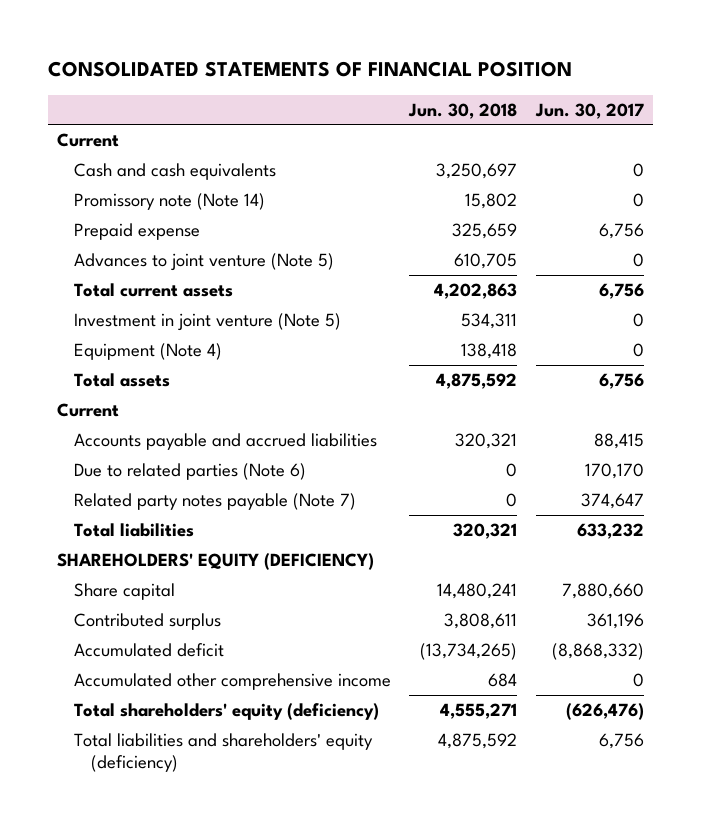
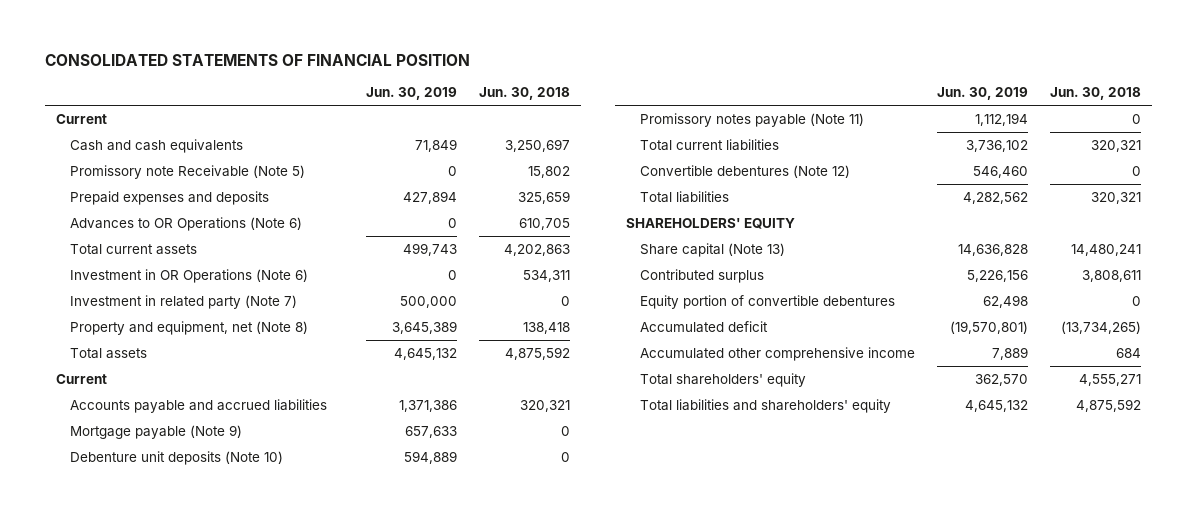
[534,102,644,119] Jun. 30, 2017 -> none
none -> [366,87,458,101] Jun. 30, 2019
[73,192,265,210] Promissory note (Note 14) -> [69,164,305,179] Promissory note Receivable (Note 5)
[73,222,200,240] Prepaid expense -> [69,190,269,205] Prepaid expenses and deposits
[73,252,334,271] Advances to joint venture (Note 5) -> [69,216,302,231] Advances to OR Operations (Note 6)
[73,312,341,331] Investment in joint venture (Note 5) -> [69,268,308,283] Investment in OR Operations (Note 6)
none -> [69,294,297,309] Investment in related party (Note 7)
[73,342,222,360] Equipment (Note 4) -> [69,320,308,335] Property and equipment, net (Note 8)
[73,462,306,480] Due to related parties (Note 6) -> none
[73,492,356,510] Related party notes payable (Note 7) -> none
none -> [69,424,242,439] Mortgage payable (Note 9)
none -> [69,450,283,465] Debenture unit deposits (Note 10)
none -> [639,112,864,127] Promissory notes payable (Note 11)
none -> [639,138,779,151] Total current liabilities
none -> [639,164,850,178] Convertible debentures (Note 12)
[57,552,375,570] SHAREHOLDERS' EQUITY (DEFICIENCY) -> [626,217,796,229] SHAREHOLDERS' EQUITY
[73,582,175,600] Share capital -> [639,242,785,257] Share capital (Note 13)
none -> [639,294,895,309] Equity portion of convertible debentures
[73,702,379,720] Total shareholders' equity (deficiency) -> [639,372,806,387] Total shareholders' equity
[73,732,373,773] Total liabilities and shareholders' equity (deficiency) -> [639,398,891,413] Total liabilities and shareholders' equity

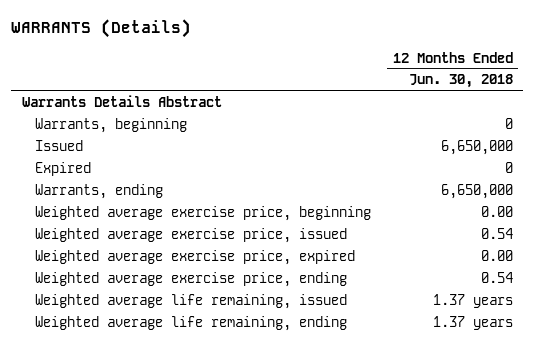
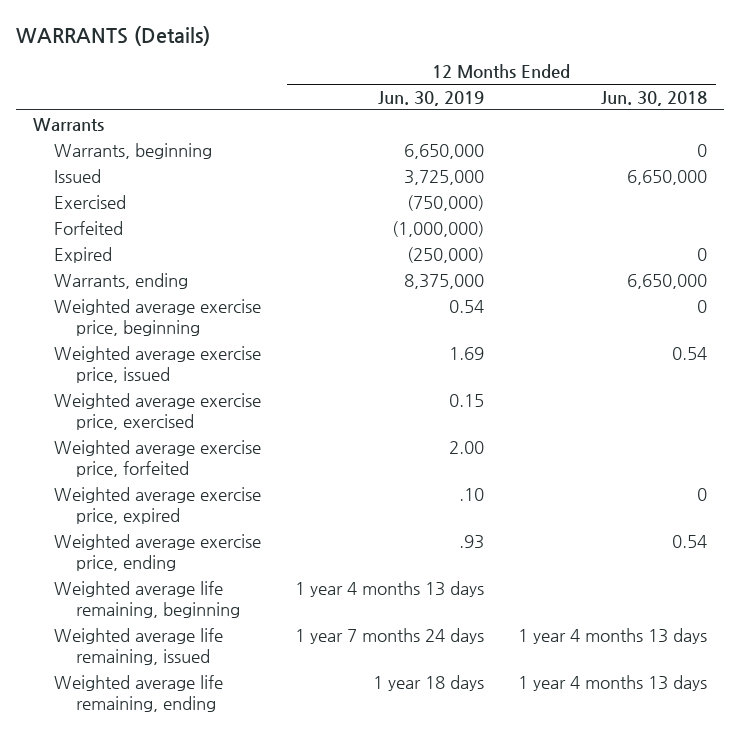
none -> [378,91,485,107] Jun. 30, 2019
[22,94,223,107] Warrants Details Abstract -> none
none -> [32,117,104,131] Warrants
none -> [54,194,127,209] Exercised
none -> [54,220,124,235] Forfeited
[480,205,513,217] 0.00 -> [697,299,708,313] 0
none -> [54,392,262,430] Weighted average exercise price, exercised
none -> [54,439,262,477] Weighted average exercise price, forfeited
[480,249,513,261] 0.00 -> [697,487,708,501] 0
none -> [54,580,241,618] Weighted average life remaining, beginning
[432,293,513,308] 1.37 years -> [518,627,708,644] 1 year 4 months 13 days
[432,315,513,330] 1.37 years -> [518,674,708,691] 1 year 4 months 13 days

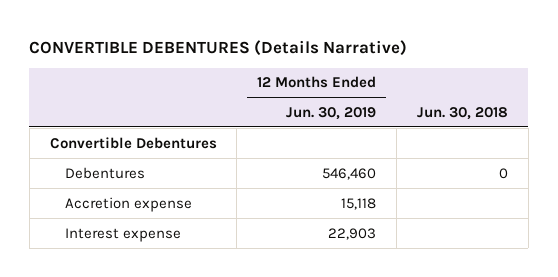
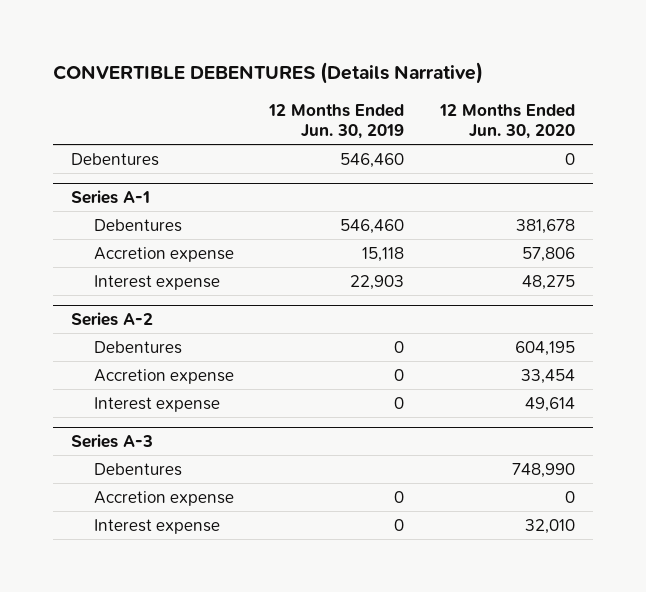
[416,106,508,120] Jun. 30, 2018 -> none
none -> [439,103,576,140] 12 Months Ended Jun. 30, 2020
[49,136,217,149] Convertible Debentures -> none
none -> [70,189,150,204] Series A-1
none -> [93,218,182,232] Debentures
none -> [70,311,153,326] Series A-2
none -> [93,340,182,354] Debentures
none -> [93,368,234,384] Accretion expense
none -> [93,396,220,412] Interest expense
none -> [70,433,153,448] Series A-3
none -> [93,462,182,476] Debentures
none -> [93,490,234,506] Accretion expense
none -> [93,518,220,534] Interest expense

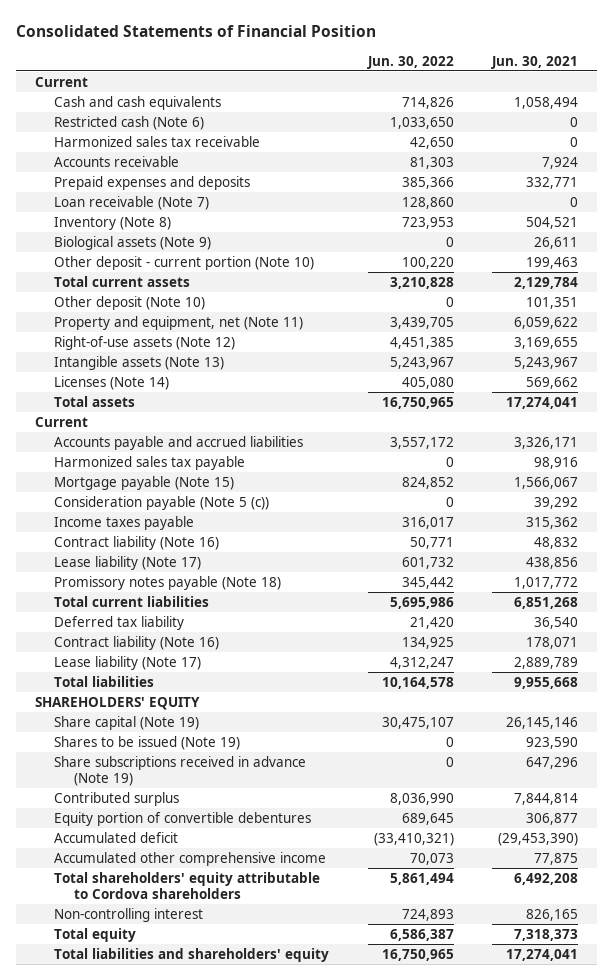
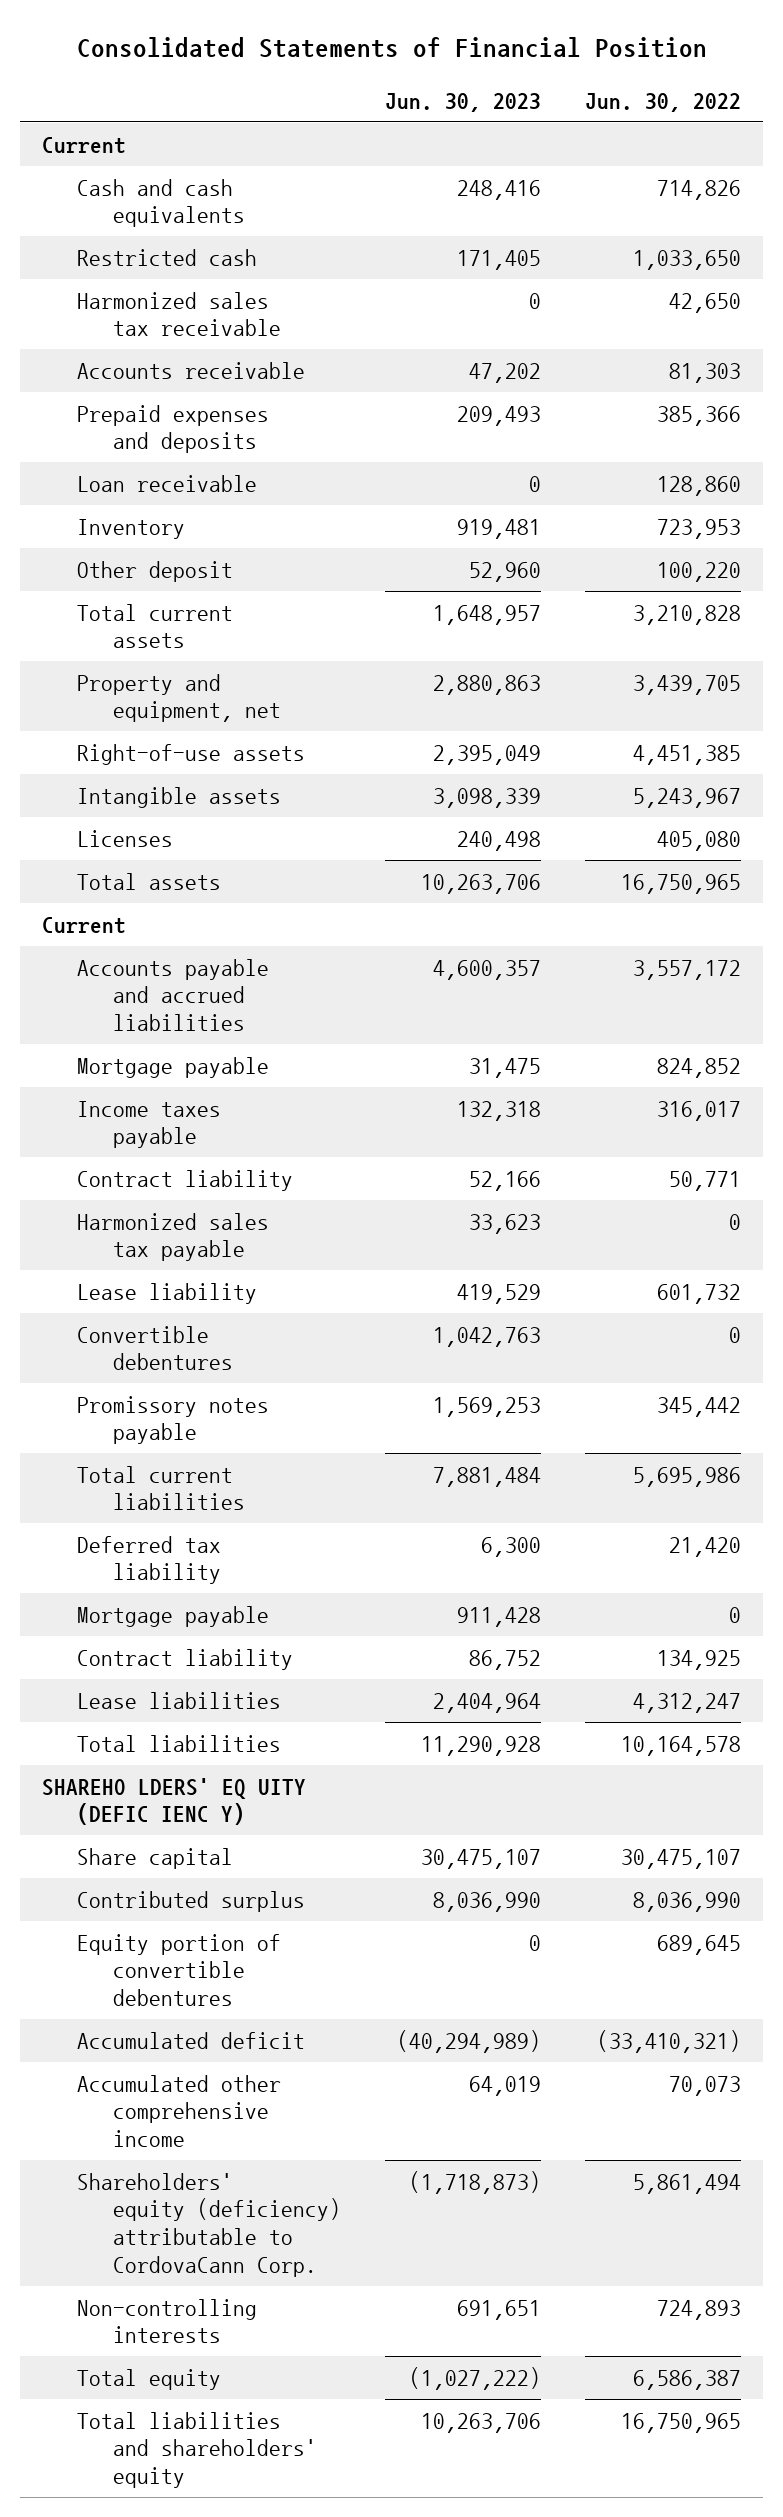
[490,55,578,69] Jun. 30, 2021 -> none
none -> [384,93,541,113] Jun. 30, 2023
[54,116,205,131] Restricted cash (Note 6) -> [77,248,258,266] Restricted cash
[54,236,212,251] Biological assets (Note 9) -> none
[54,196,210,211] Loan receivable (Note 7) -> [77,474,258,492] Loan receivable
[54,217,172,231] Inventory (Note 8) -> [77,518,186,539] Inventory
[54,256,315,271] Other deposit - current portion (Note 10) -> [77,560,234,582] Other deposit
[54,296,206,311] Other deposit (Note 10) -> none
[54,316,304,331] Property and equipment, net (Note 11) -> [77,673,281,723] Property and equipment, net
[54,336,236,351] Right-of-use assets (Note 12) -> [77,743,306,765] Right-of-use assets
[54,356,225,371] Intangible assets (Note 13) -> [77,786,282,808] Intangible assets
[54,376,170,391] Licenses (Note 14) -> [77,829,174,847] Licenses
[54,496,270,511] Consideration payable (Note 5 (c)) -> none
[54,476,235,491] Mortgage payable (Note 15) -> [77,1056,270,1078] Mortgage payable
[54,536,220,551] Contract liability (Note 16) -> [77,1169,294,1191] Contract liability
[54,456,246,471] Harmonized sales tax payable -> [77,1212,270,1262] Harmonized sales tax payable
[54,556,202,571] Lease liability (Note 17) -> [77,1282,258,1304] Lease liability
none -> [77,1325,233,1371] Convertible debentures
[54,576,282,591] Promissory notes payable (Note 18) -> [77,1395,270,1445] Promissory notes payable
none -> [77,1605,270,1627] Mortgage payable
[54,636,220,651] Contract liability (Note 16) -> [77,1648,294,1670] Contract liability
[54,656,202,671] Lease liability (Note 17) -> [77,1691,282,1709] Lease liabilities
[34,697,200,711] SHAREHOLDERS' EQUITY -> none
[54,736,241,751] Shares to be issued (Note 19) -> none
[54,756,307,786] Share subscriptions received in advance (Note 19) -> none
none -> [42,1777,307,1826] SHAREHO LDERS' EQ UITY (DEFIC IENC Y)
[54,716,200,731] Share capital (Note 19) -> [77,1847,234,1869] Share capital
[54,872,321,899] Total shareholders' equity attributable to Cordova shareholders -> [77,2172,341,2277] Shareholders' equity (deficiency) attributable to CordovaCann Corp.
[54,908,204,923] Non-controlling interest -> [77,2298,258,2344] Non-controlling interests

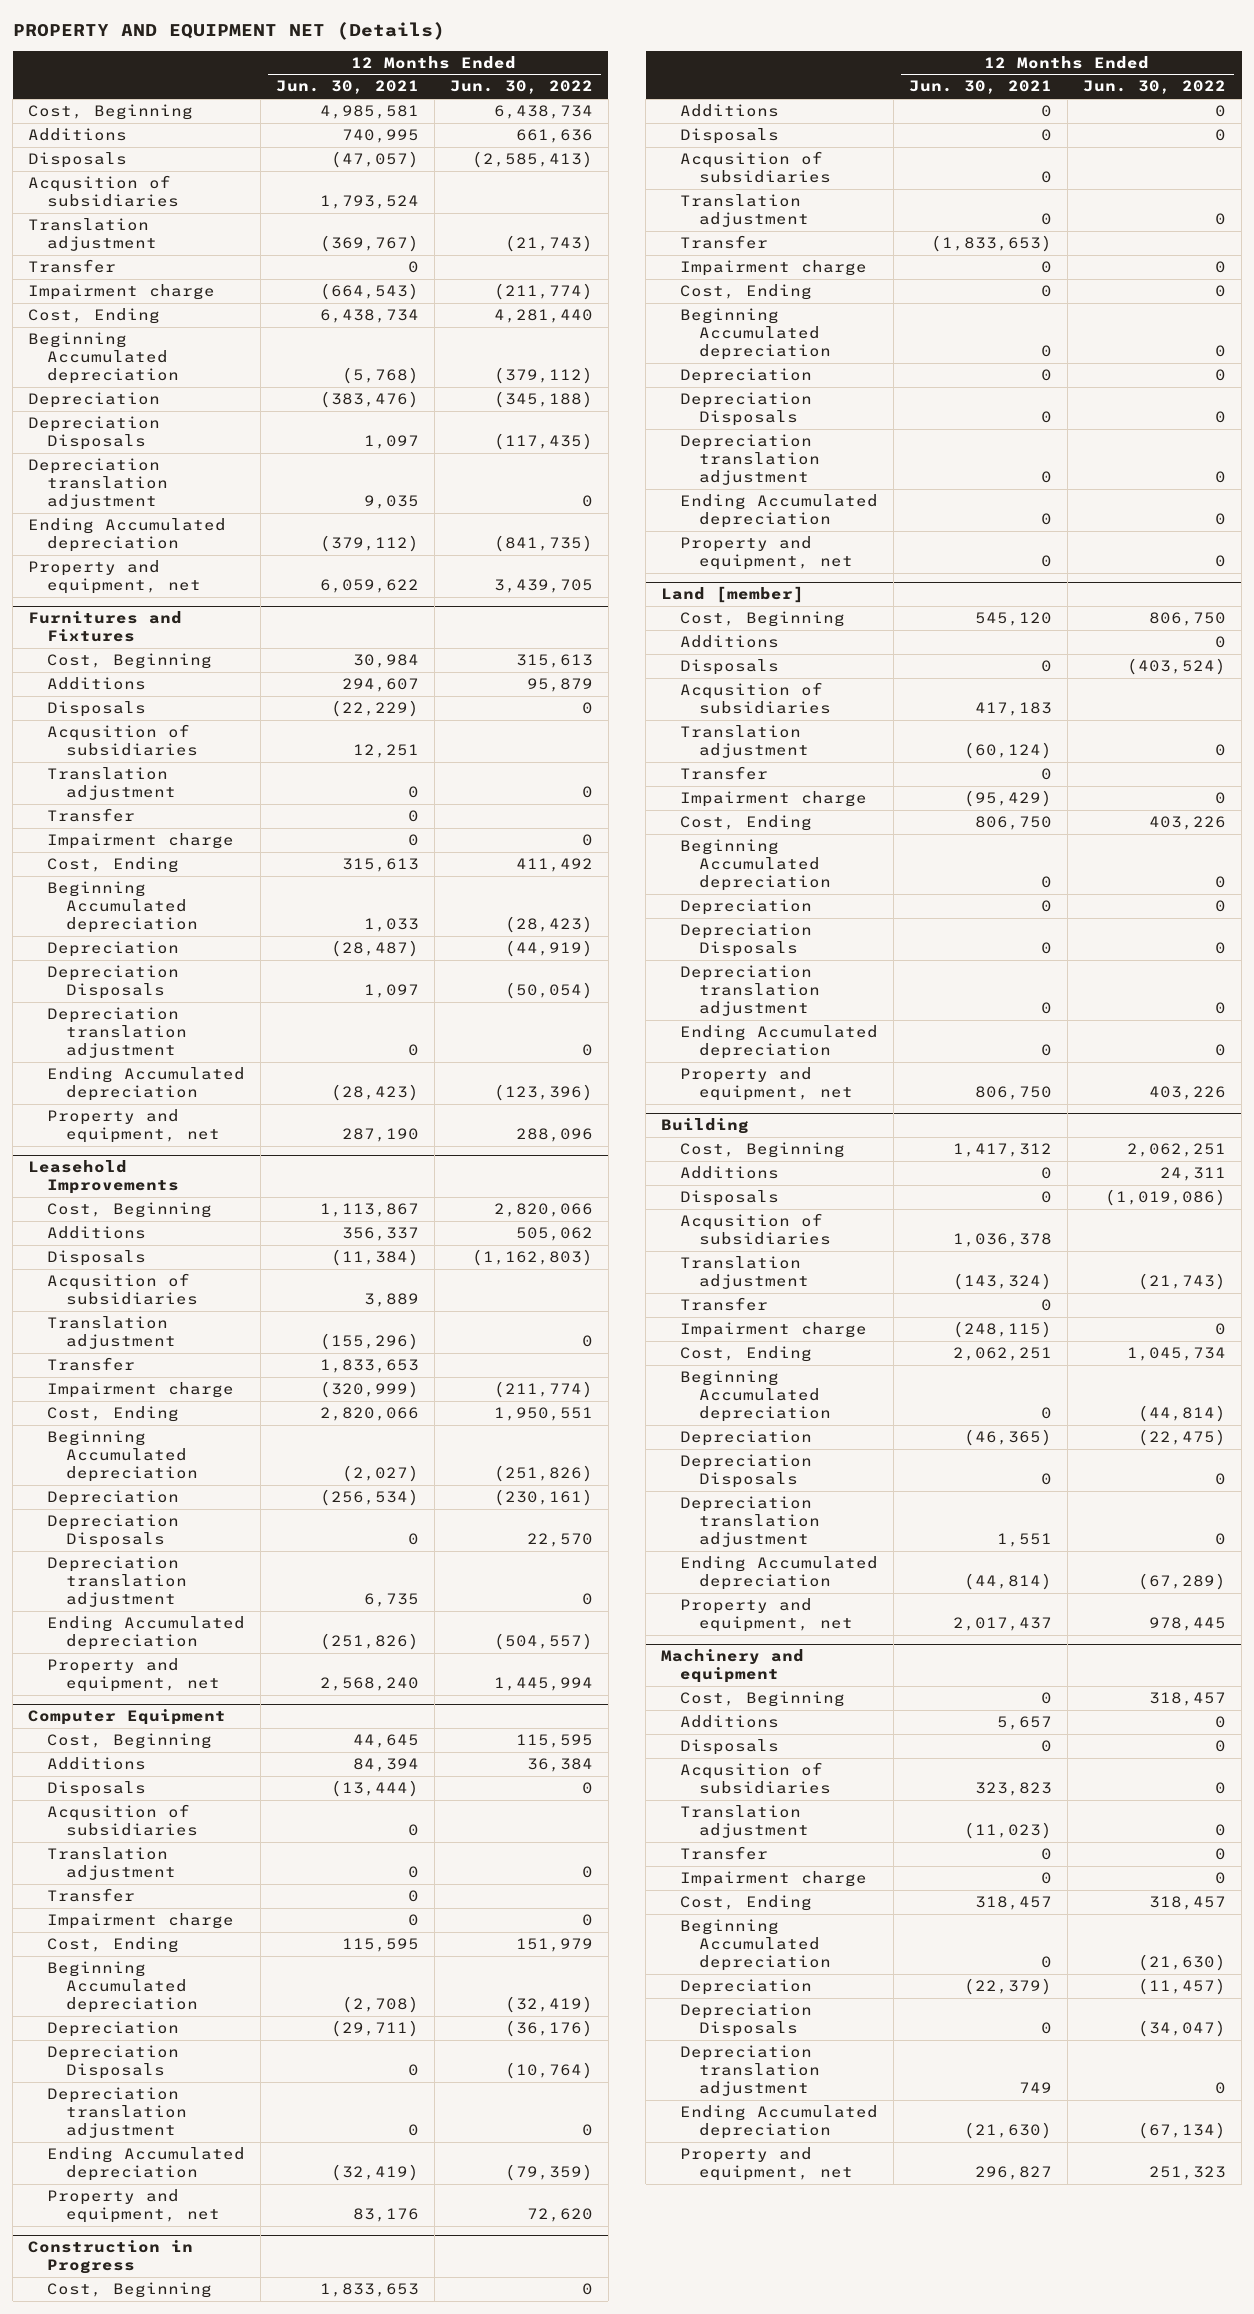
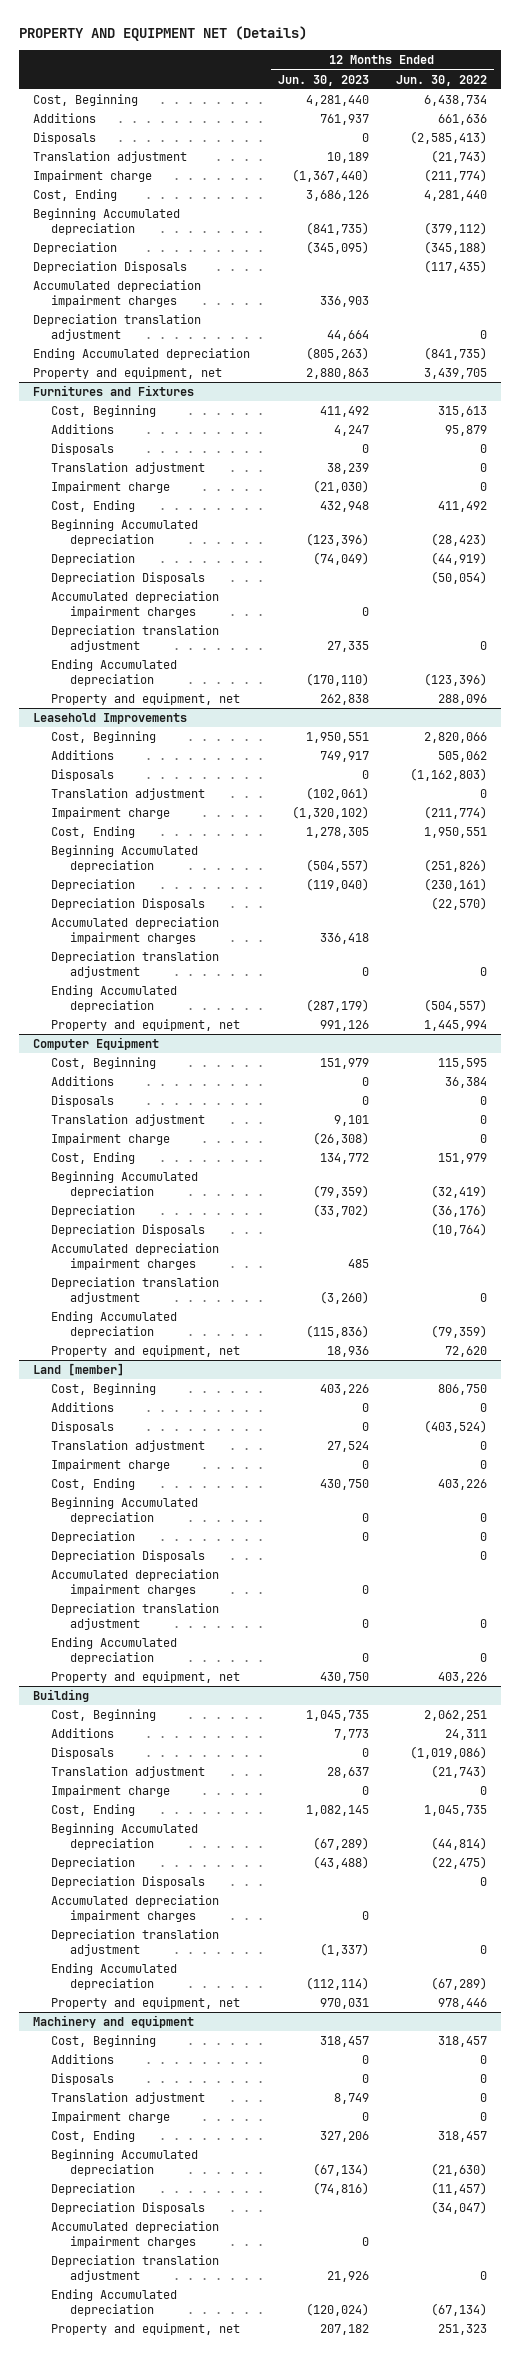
[275,80,419,95] Jun. 30, 2021 -> none
none -> [277,74,369,86] Jun. 30, 2023
[28,175,179,208] Acqusition of subsidiaries -> none
[28,259,117,274] Transfer -> none
none -> [33,279,202,308] Accumulated depreciation impairment charges
[46,724,198,757] Acqusition of subsidiaries -> none
[46,808,135,823] Transfer -> none
none -> [51,590,220,619] Accumulated depreciation impairment charges
[46,1273,198,1306] Acqusition of subsidiaries -> none
[46,1357,135,1372] Transfer -> none
[526,1533,593,1548] 22,570 -> [431,896,488,910] (22,570)
none -> [51,916,220,945] Accumulated depreciation impairment charges
[46,1804,198,1837] Acqusition of subsidiaries -> none
[46,1888,135,1903] Transfer -> none
none -> [51,1242,220,1271] Accumulated depreciation impairment charges
[28,2240,194,2275] Construction in Progress -> none
[46,2282,212,2299] Cost, Beginning -> none
[679,104,779,118] Additions -> none
[679,128,779,145] Disposals -> none
[679,151,831,184] Acqusition of subsidiaries -> none
[679,194,809,228] Translation adjustment -> none
[679,235,768,250] Transfer -> none
[679,260,867,277] Impairment charge -> none
[679,284,812,301] Cost, Ending -> none
[679,308,831,361] Beginning Accumulated depreciation -> none
[679,368,812,385] Depreciation -> none
[679,392,812,427] Depreciation Disposals -> none
[679,434,820,486] Depreciation translation adjustment -> none
[679,494,878,529] Ending Accumulated depreciation -> none
[679,536,853,571] Property and equipment, net -> none
[679,682,831,715] Acqusition of subsidiaries -> none
[679,766,768,781] Transfer -> none
none -> [51,1568,220,1597] Accumulated depreciation impairment charges
[679,1213,831,1246] Acqusition of subsidiaries -> none
[679,1297,768,1312] Transfer -> none
[1127,1347,1227,1362] 1,045,734 -> [424,1804,488,1816] 1,045,735
none -> [51,1894,220,1923] Accumulated depreciation impairment charges
[1149,1617,1227,1632] 978,445 -> [438,1997,488,2009] 978,446
[679,1762,831,1795] Acqusition of subsidiaries -> none
[679,1846,768,1861] Transfer -> none
none -> [51,2220,220,2249] Accumulated depreciation impairment charges

